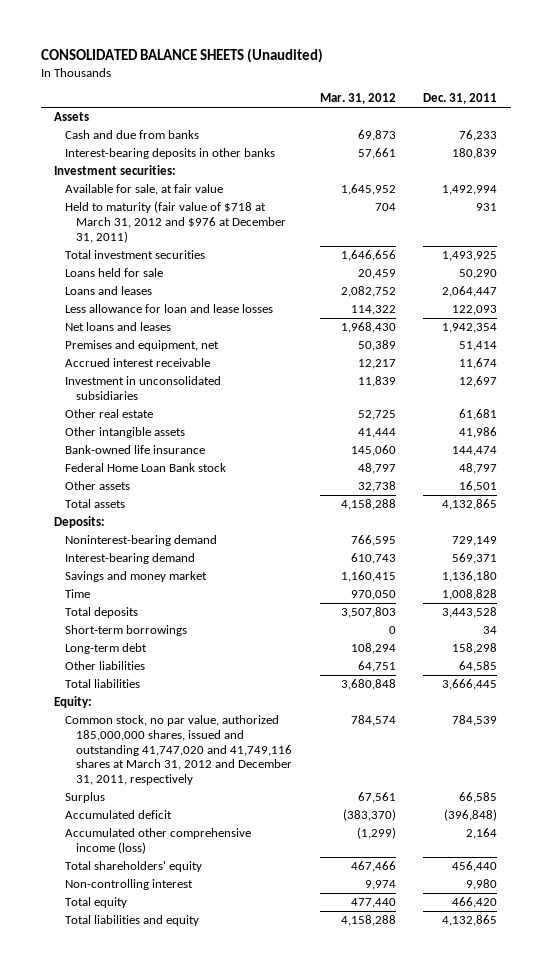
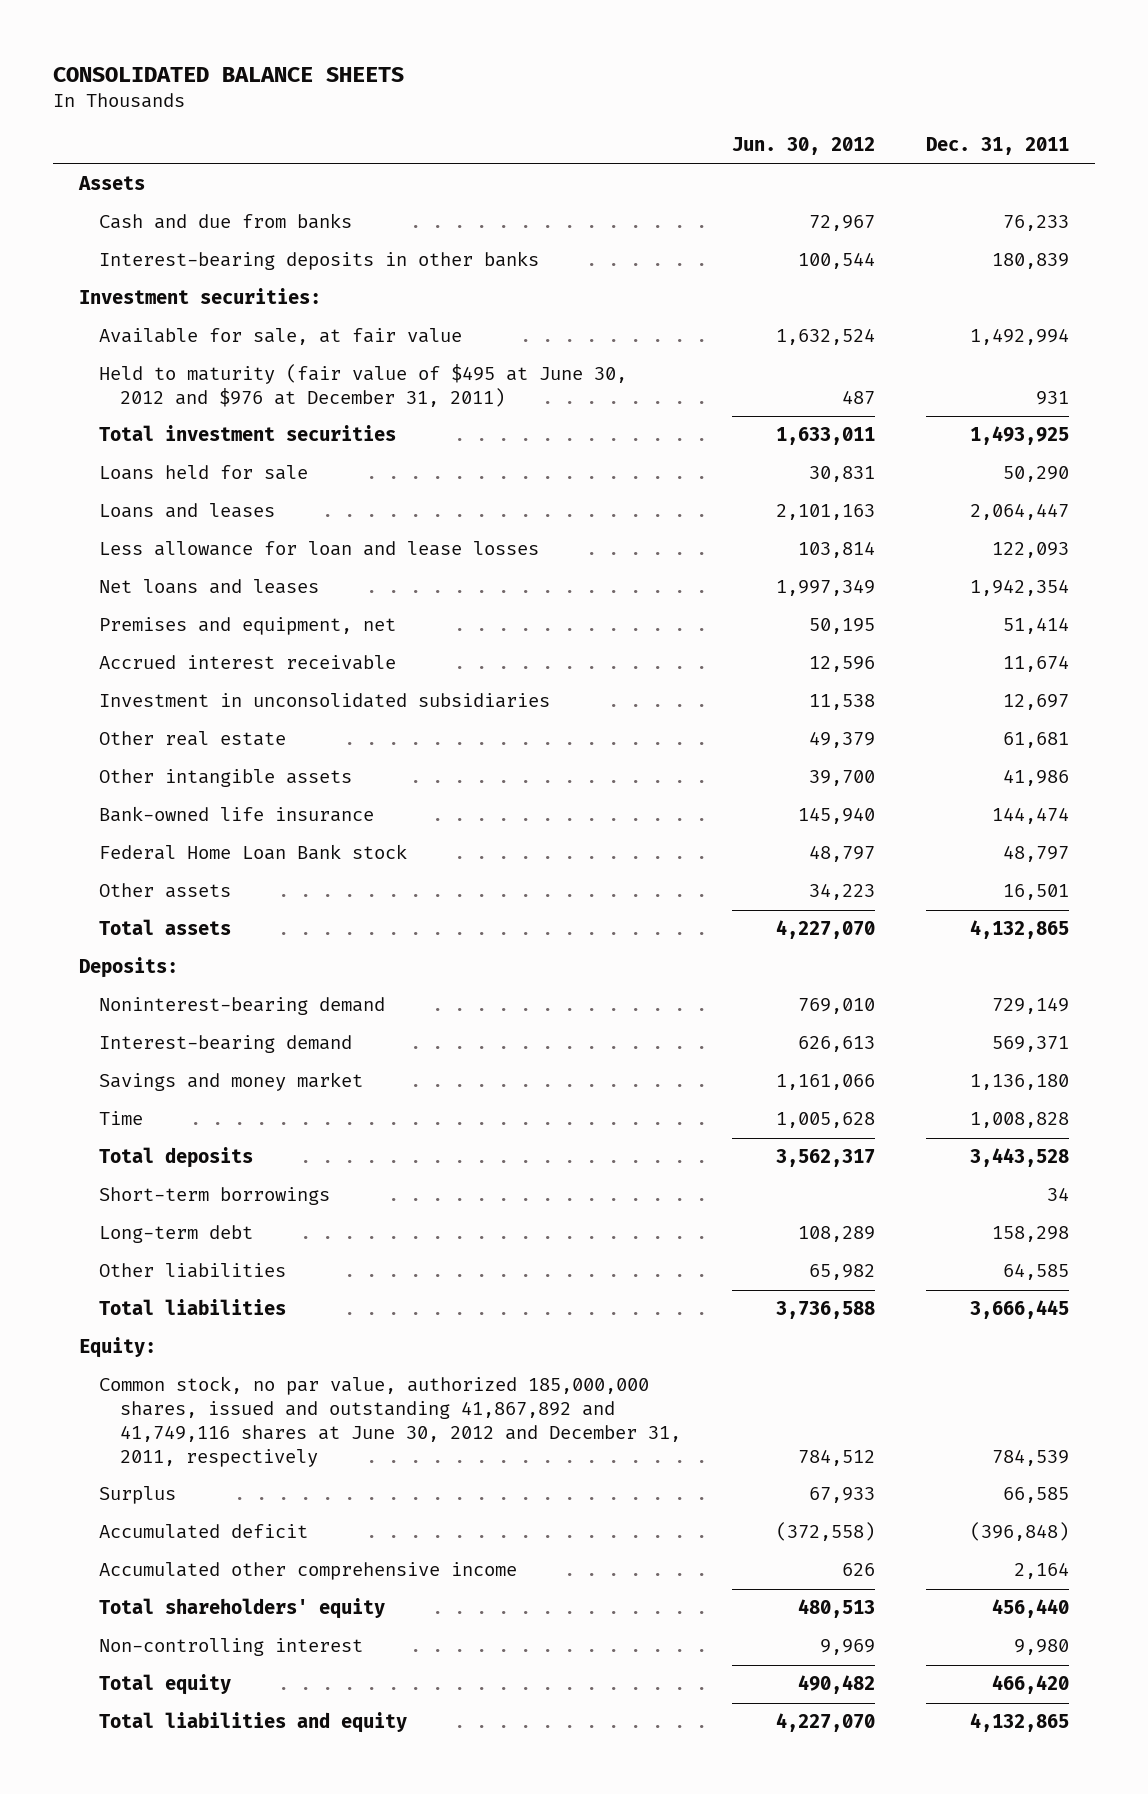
[40,47,323,63] CONSOLIDATED BALANCE SHEETS (Unaudited) -> [53,67,405,83] CONSOLIDATED BALANCE SHEETS
[319,93,396,105] Mar. 31, 2012 -> none
none -> [732,137,876,156] Jun. 30, 2012
[65,201,286,243] Held to maturity (fair value of $718 at March 31, 2012 and $976 at December 31, 2011) -> [99,364,628,408] Held to maturity (fair value of $495 at June 30, 2012 and $976 at December 31, 2011)
[65,715,292,785] Common stock, no par value, authorized 185,000,000 shares, issued and outstanding 41,747,020 and 41,749,116 shares at March 31, 2012 and December 31, 2011, respectively -> [99,1376,682,1467] Common stock, no par value, authorized 185,000,000 shares, issued and outstanding 41,867,892 and 41,749,116 shares at June 30, 2012 and December 31, 2011, respectively
[65,828,252,854] Accumulated other comprehensive income (loss) -> [99,1562,518,1581] Accumulated other comprehensive income

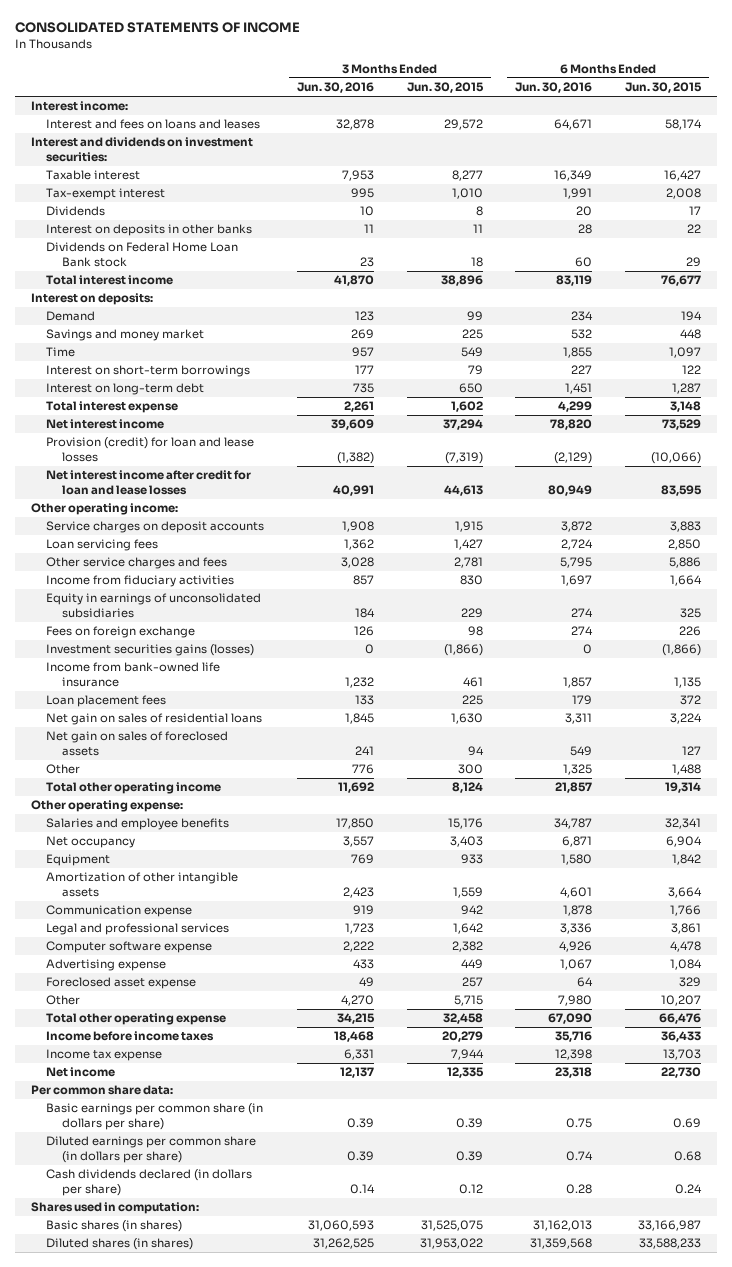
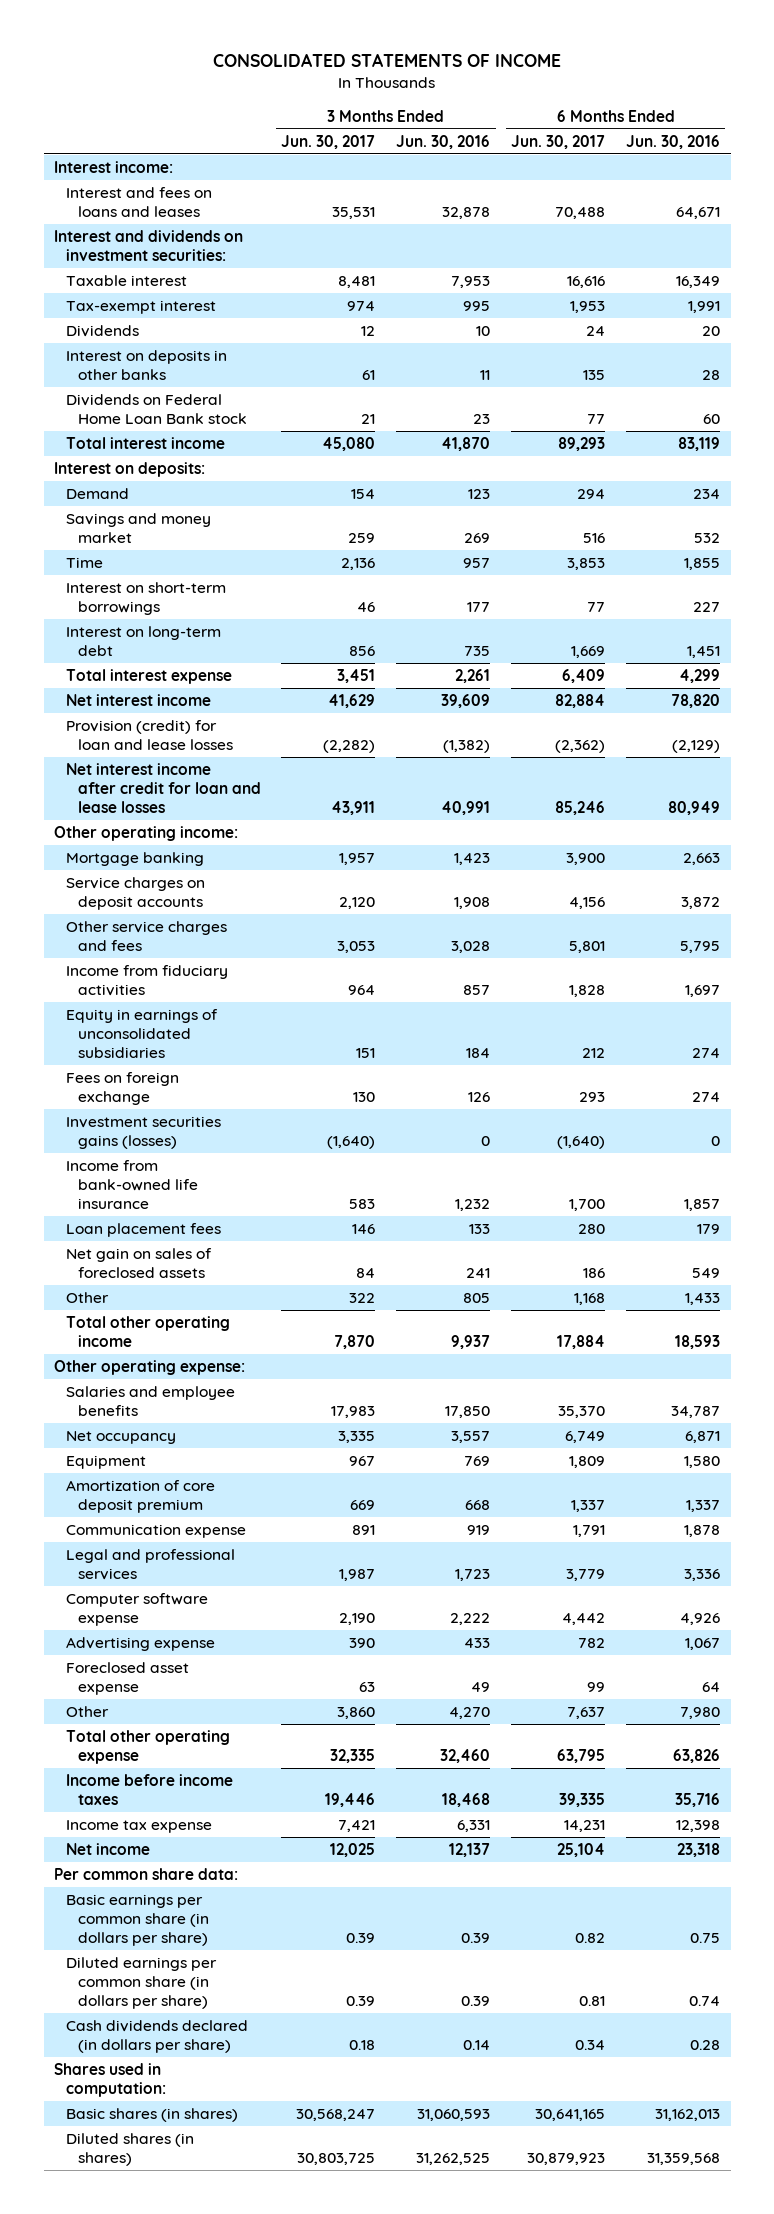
[406,82,484,94] Jun. 30, 2015 -> none
[624,82,702,94] Jun. 30, 2015 -> none
none -> [281,134,376,149] Jun. 30, 2017
none -> [511,134,606,149] Jun. 30, 2017
none -> [65,851,204,866] Mortgage banking
[46,539,159,552] Loan servicing fees -> none
[46,713,263,726] Net gain on sales of residential loans -> none
[351,764,374,775] 776 -> [463,1292,491,1303] 805
[563,764,593,776] 1,325 -> [685,1292,721,1305] 1,433
[337,782,374,794] 11,692 -> [451,1334,491,1349] 9,937
[555,782,593,794] 21,857 -> [675,1334,721,1349] 18,593
[46,872,239,897] Amortization of other intangible assets -> none
none -> [65,1479,215,1513] Amortization of core deposit premium
[336,1013,375,1025] 34,215 -> [440,1748,491,1763] 32,460
[548,1013,593,1025] 67,090 -> [673,1748,721,1763] 63,826

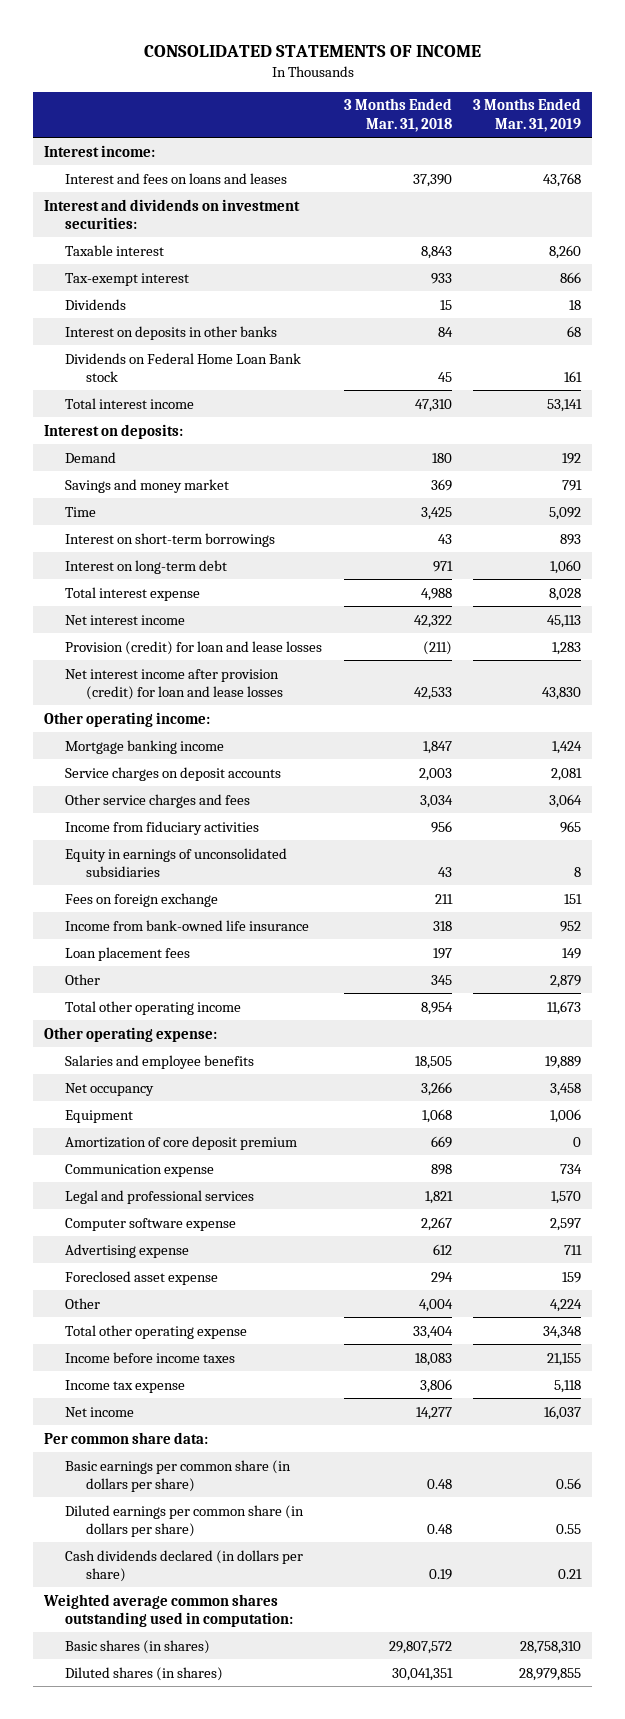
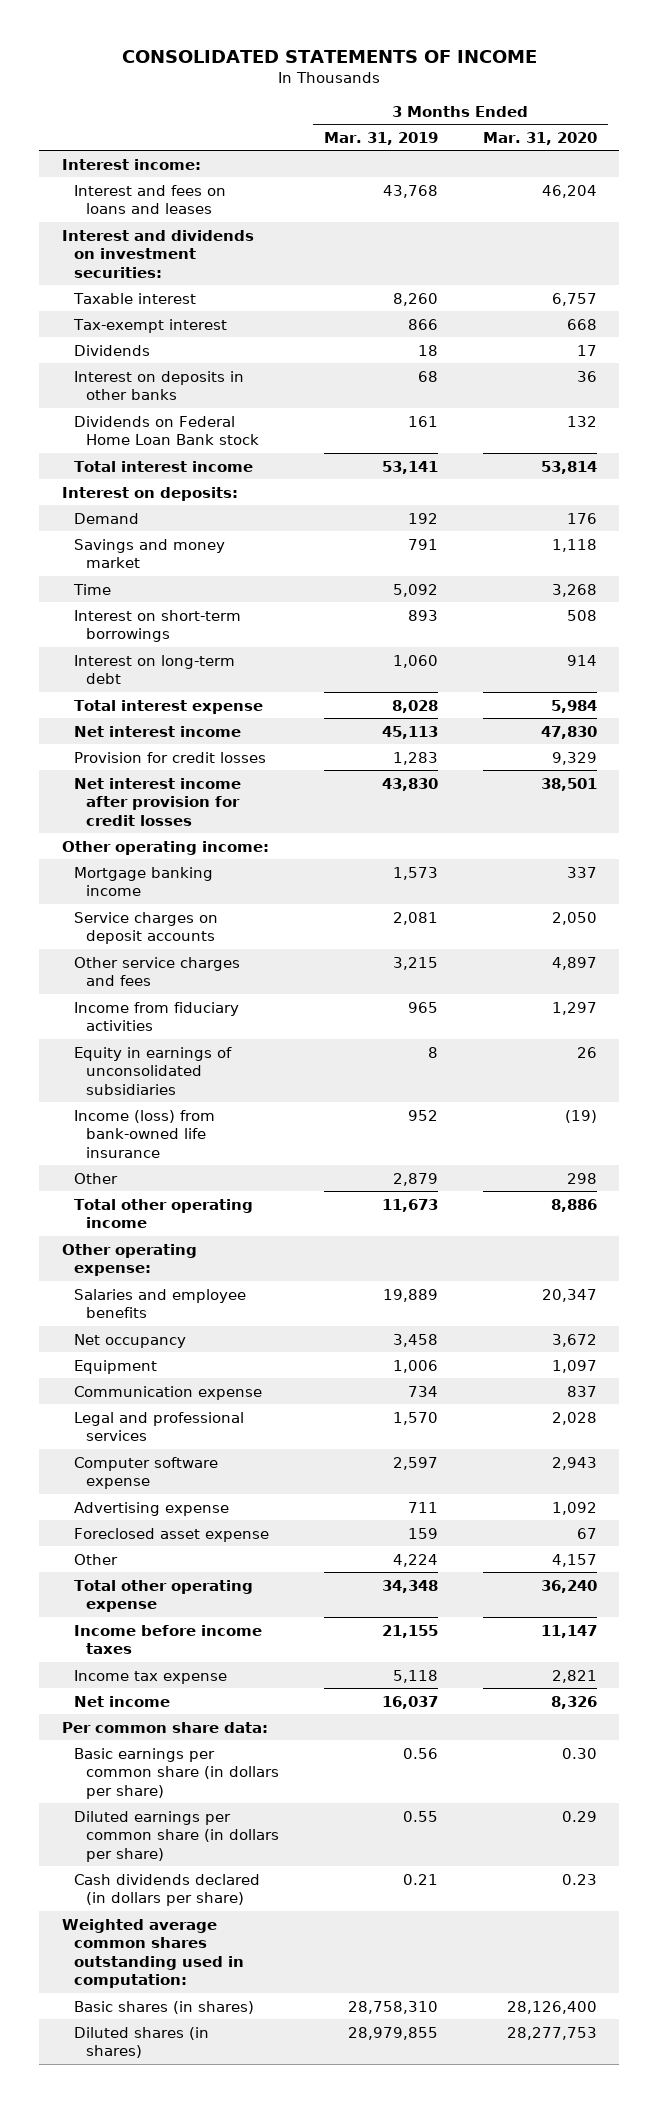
[343,98,452,132] 3 Months Ended Mar. 31, 2018 -> none
none -> [482,131,597,145] Mar. 31, 2020
[64,640,322,655] Provision (credit) for loan and lease losses -> [73,751,266,763] Provision for credit losses
[64,668,283,701] Net interest income after provision (credit) for loan and lease losses -> [73,777,241,826] Net interest income after provision for credit losses
[552,740,583,754] 1,424 -> [392,866,438,880] 1,573
[549,793,583,808] 3,064 -> [392,956,438,970] 3,215
[64,892,218,907] Fees on foreign exchange -> none
[64,946,190,961] Loan placement fees -> none
[64,919,309,931] Income from bank-owned life insurance -> [73,1109,215,1158] Income (loss) from bank-owned life insurance
[64,1135,297,1150] Amortization of core deposit premium -> none

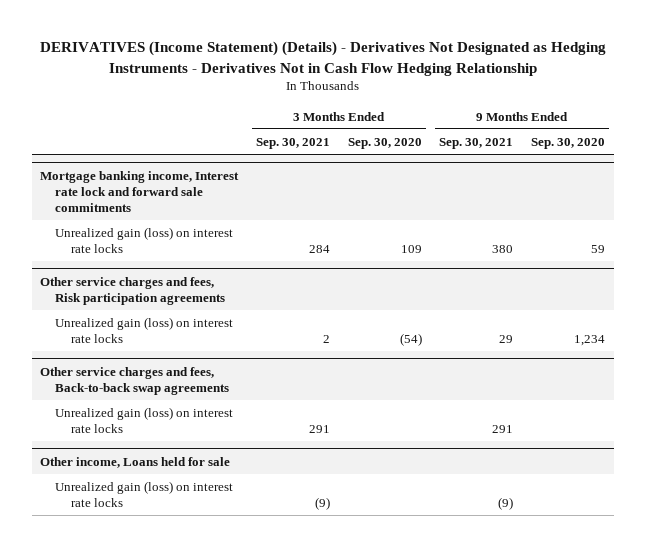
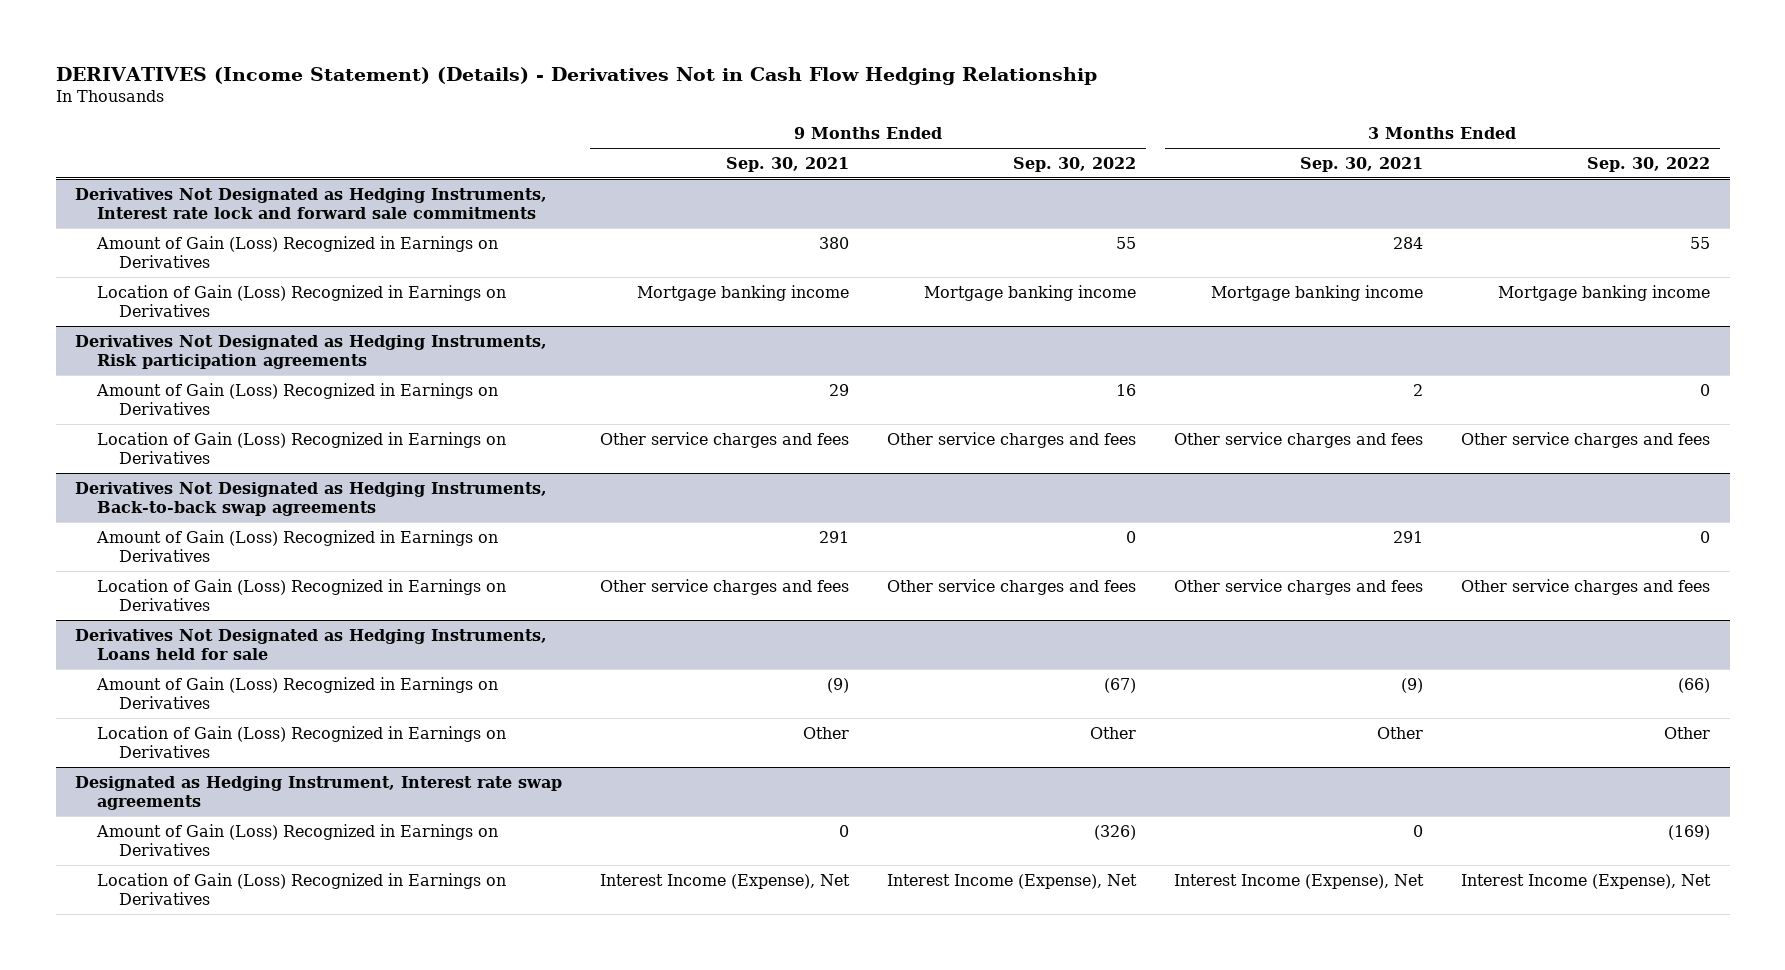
[39,41,606,76] DERIVATIVES (Income Statement) (Details) - Derivatives Not Designated as Hedging Instruments - Derivatives Not in Cash Flow Hedging Relationship -> [55,66,1097,85] DERIVATIVES (Income Statement) (Details) - Derivatives Not in Cash Flow Hedging Relationship
[347,137,422,149] Sep. 30, 2020 -> none
[530,137,605,149] Sep. 30, 2020 -> none
none -> [1013,156,1137,172] Sep. 30, 2022
none -> [1587,156,1711,172] Sep. 30, 2022
[40,170,240,212] Mortgage banking income, Interest rate lock and forward sale commitments -> none
[40,276,226,305] Other service charges and fees, Risk participation agreements -> none
[40,366,230,395] Other service charges and fees, Back-to-back swap agreements -> none
[40,456,231,468] Other income, Loans held for sale -> none
none -> [74,187,547,220] Derivatives Not Designated as Hedging Instruments, Interest rate lock and forward sale commitments
[55,226,234,253] Unrealized gain (loss) on interest rate locks -> [96,235,499,269] Amount of Gain (Loss) Recognized in Earnings on Derivatives
none -> [97,284,507,318] Location of Gain (Loss) Recognized in Earnings on Derivatives
none -> [74,334,547,370] Derivatives Not Designated as Hedging Instruments, Risk participation agreements
[55,316,234,343] Unrealized gain (loss) on interest rate locks -> [96,382,499,416] Amount of Gain (Loss) Recognized in Earnings on Derivatives
none -> [97,431,507,465] Location of Gain (Loss) Recognized in Earnings on Derivatives
none -> [74,481,547,517] Derivatives Not Designated as Hedging Instruments, Back-to-back swap agreements
[55,406,234,433] Unrealized gain (loss) on interest rate locks -> [96,529,499,563] Amount of Gain (Loss) Recognized in Earnings on Derivatives
none -> [97,578,507,612] Location of Gain (Loss) Recognized in Earnings on Derivatives
none -> [74,628,547,661] Derivatives Not Designated as Hedging Instruments, Loans held for sale
[55,480,234,507] Unrealized gain (loss) on interest rate locks -> [96,676,499,710] Amount of Gain (Loss) Recognized in Earnings on Derivatives
none -> [97,725,507,759] Location of Gain (Loss) Recognized in Earnings on Derivatives
none -> [74,775,562,811] Designated as Hedging Instrument, Interest rate swap agreements
none -> [96,823,499,857] Amount of Gain (Loss) Recognized in Earnings on Derivatives
none -> [97,872,507,906] Location of Gain (Loss) Recognized in Earnings on Derivatives

